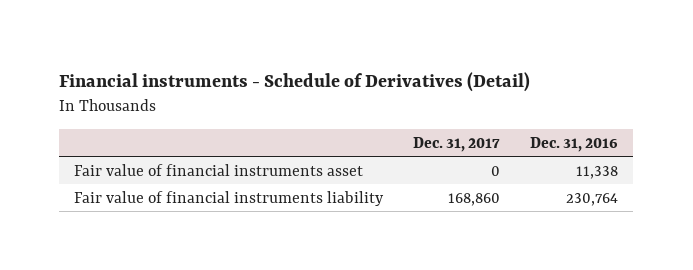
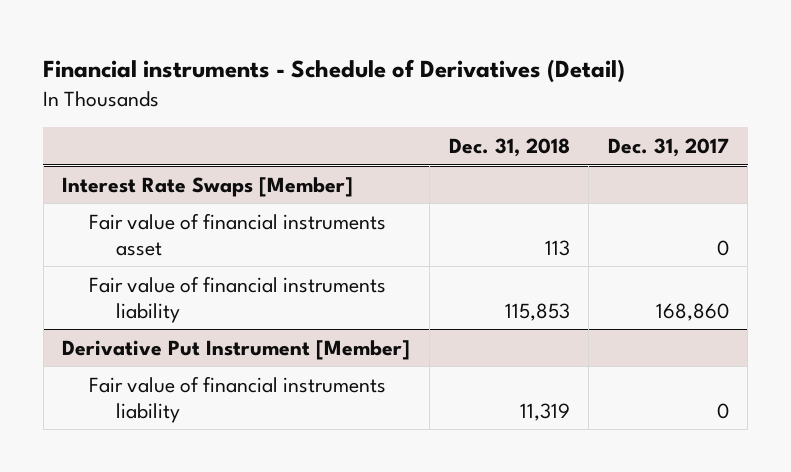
[530,136,619,152] Dec. 31, 2016 -> none
none -> [448,137,570,157] Dec. 31, 2018
none -> [62,176,354,197] Interest Rate Swaps [Member]
none -> [62,339,411,360] Derivative Put Instrument [Member]
none -> [88,375,386,423] Fair value of financial instruments liability

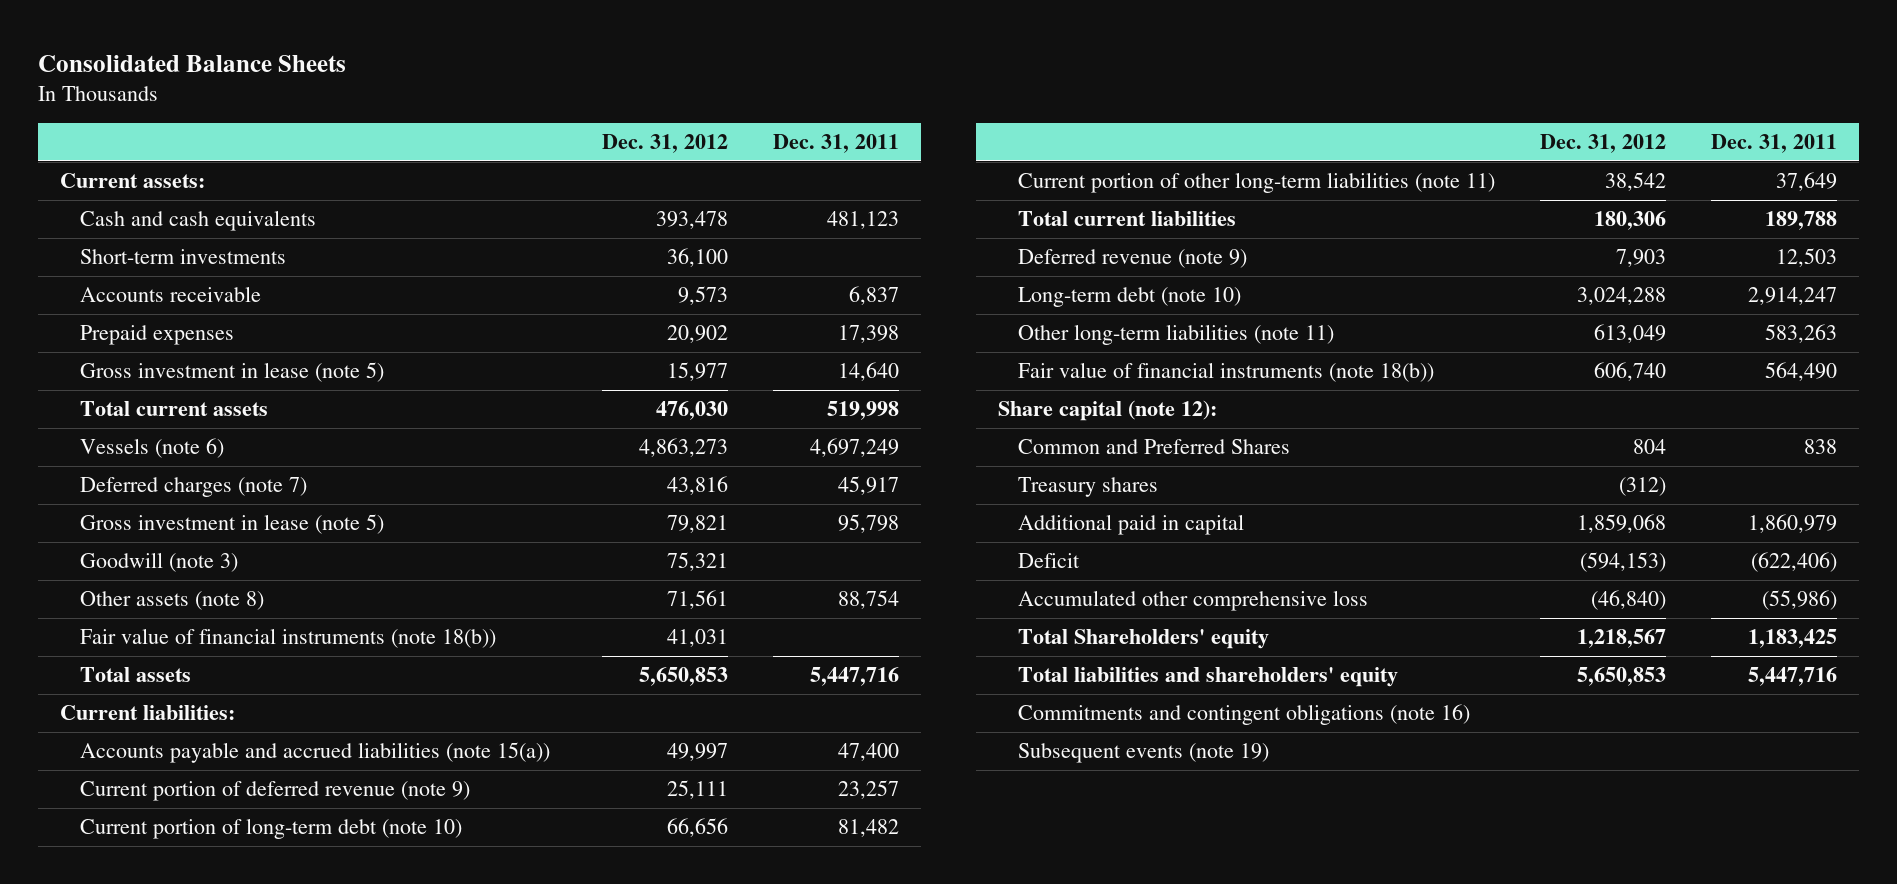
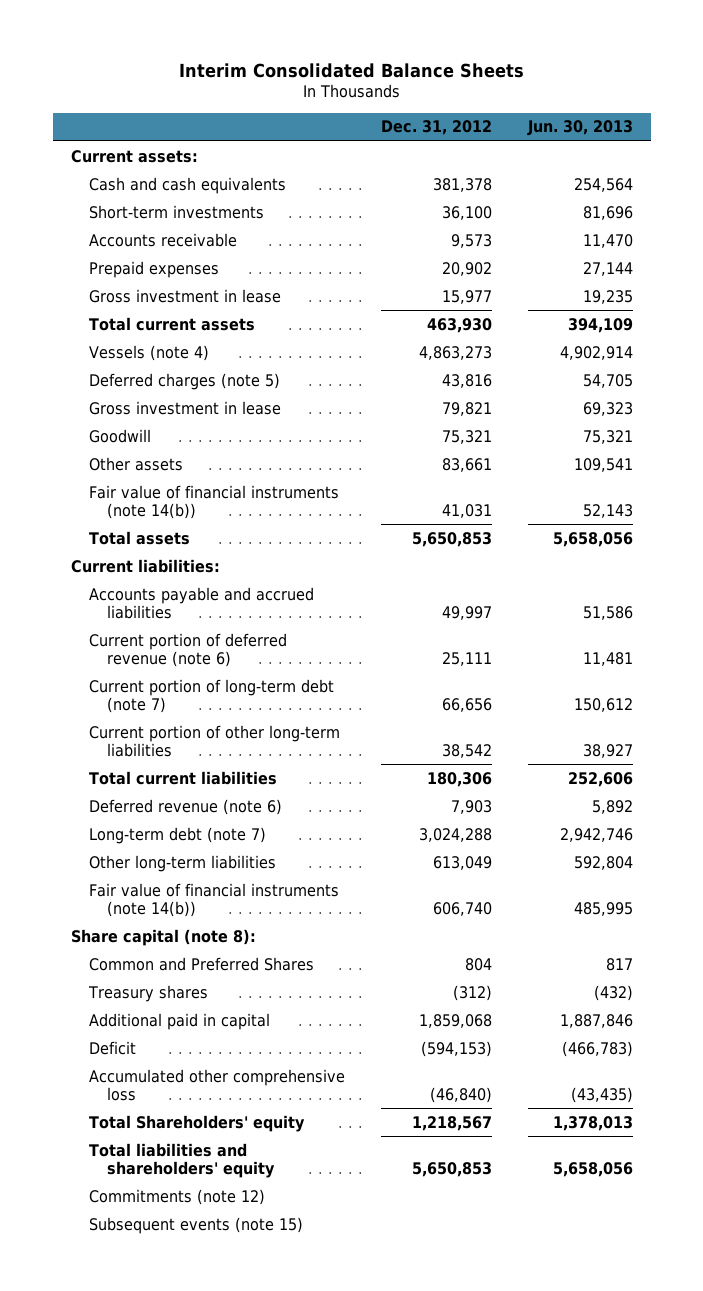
[37,54,346,72] Consolidated Balance Sheets -> [178,62,524,78] Interim Consolidated Balance Sheets
[772,134,899,154] Dec. 31, 2011 -> none
none -> [526,120,633,137] Jun. 30, 2013
[655,211,728,230] 393,478 -> [432,177,492,192] 381,378
[80,362,385,383] Gross investment in lease (note 5) -> [89,288,282,303] Gross investment in lease
[655,401,728,421] 476,030 -> [426,317,492,333] 463,930
[80,438,225,459] Vessels (note 6) -> [89,344,210,361] Vessels (note 4)
[80,477,308,498] Deferred charges (note 7) -> [89,372,281,390] Deferred charges (note 5)
[80,514,385,535] Gross investment in lease (note 5) -> [89,400,282,415] Gross investment in lease
[80,552,239,573] Goodwill (note 3) -> [89,428,152,443] Goodwill
[80,591,265,611] Other assets (note 8) -> [89,456,184,471] Other assets
[666,590,728,610] 71,561 -> [441,457,492,472] 83,661
[80,628,497,649] Fair value of financial instruments (note 18(b)) -> [89,484,340,519] Fair value of financial instruments (note 14(b))
[80,742,551,764] Accounts payable and accrued liabilities (note 15(a)) -> [89,586,315,619] Accounts payable and accrued liabilities
[80,781,471,802] Current portion of deferred revenue (note 9) -> [89,632,288,667] Current portion of deferred revenue (note 6)
[80,818,463,840] Current portion of long-term debt (note 10) -> [89,678,335,713] Current portion of long-term debt (note 7)
[1018,172,1496,194] Current portion of other long-term liabilities (note 11) -> [89,724,341,757] Current portion of other long-term liabilities
[1018,249,1248,269] Deferred revenue (note 9) -> [89,798,283,815] Deferred revenue (note 6)
[1018,287,1242,308] Long-term debt (note 10) -> [89,826,267,844] Long-term debt (note 7)
[1018,324,1335,346] Other long-term liabilities (note 11) -> [89,854,277,872] Other long-term liabilities
[1018,362,1435,383] Fair value of financial instruments (note 18(b)) -> [89,882,340,917] Fair value of financial instruments (note 14(b))
[998,400,1218,422] Share capital (note 12): -> [70,928,256,946] Share capital (note 8):
[1018,704,1471,726] Commitments and contingent obligations (note 16) -> [89,1188,266,1205] Commitments (note 12)
[1018,743,1270,764] Subsequent events (note 19) -> [89,1216,304,1234] Subsequent events (note 15)

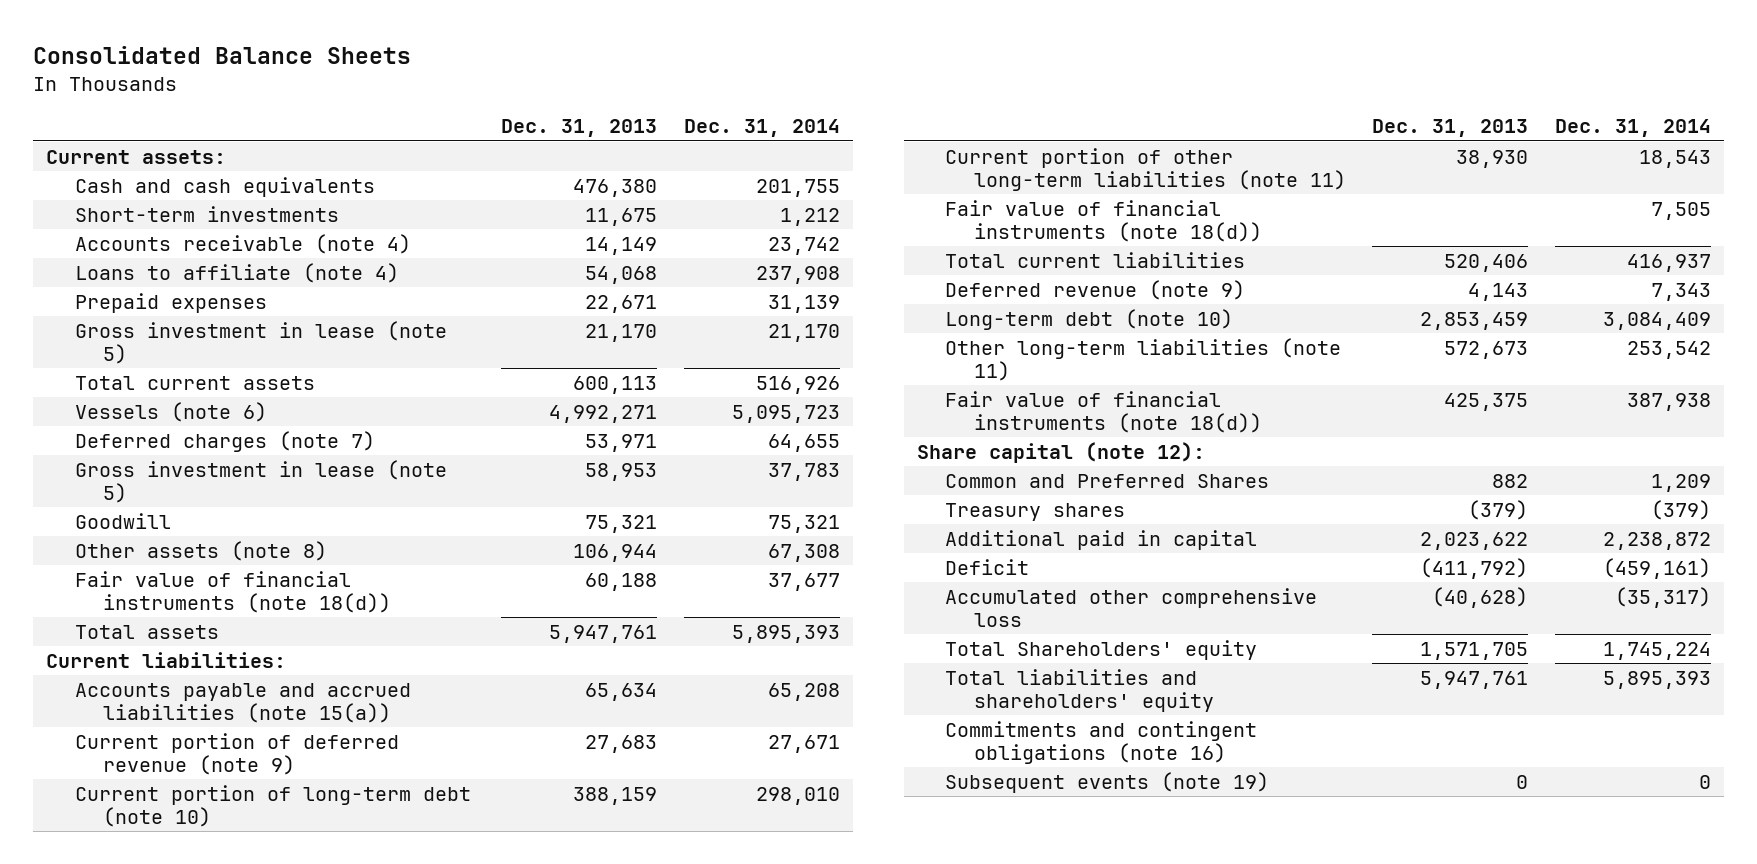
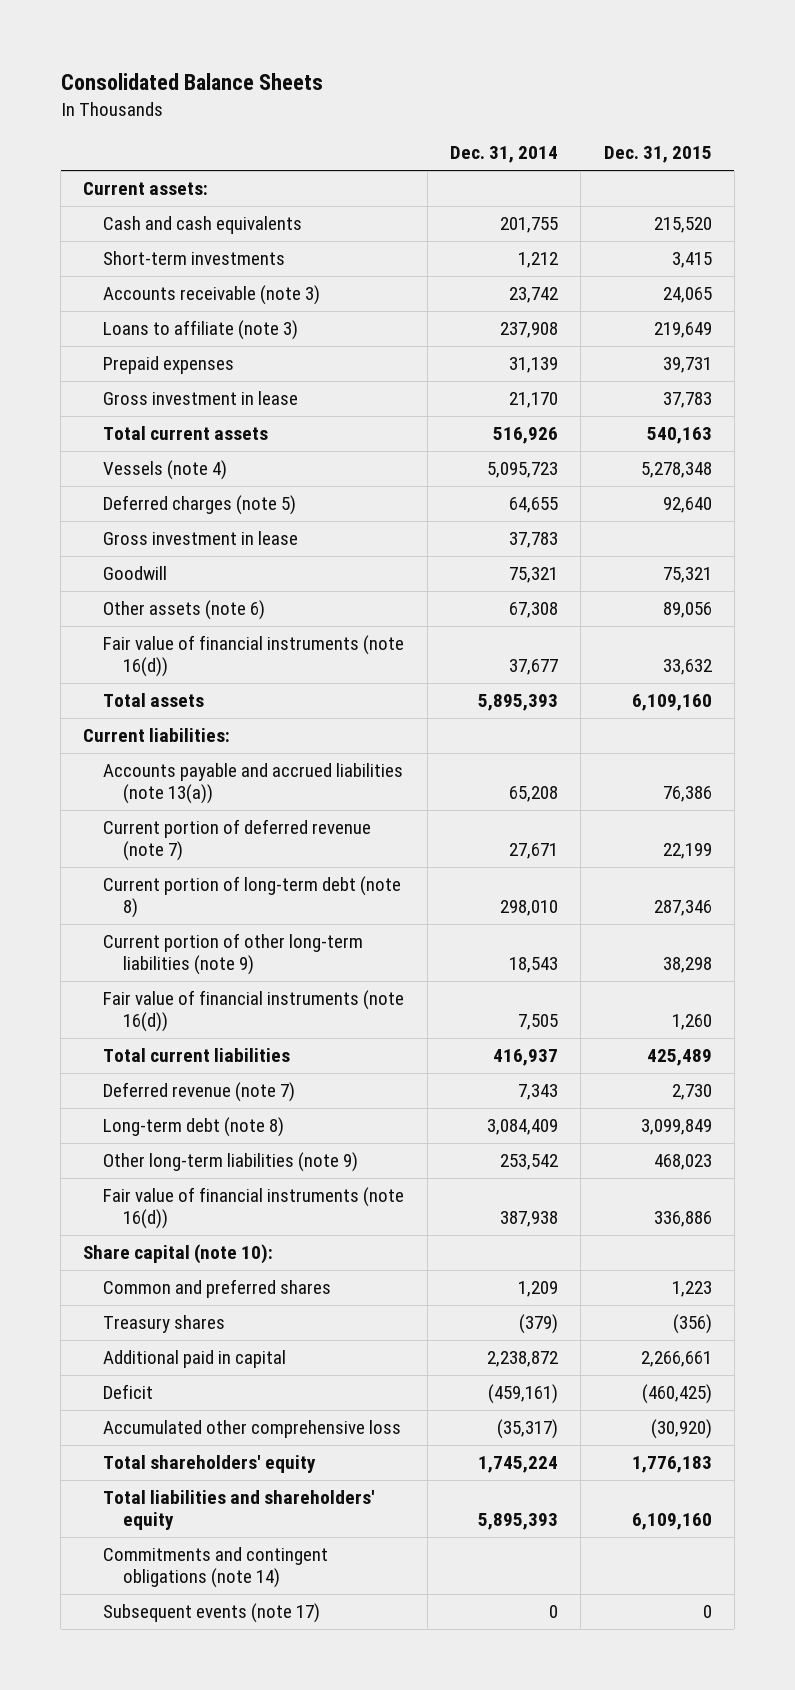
[501,119,658,138] Dec. 31, 2013 -> none
none -> [603,146,712,164] Dec. 31, 2015
[74,233,411,254] Accounts receivable (note 4) -> [103,285,321,306] Accounts receivable (note 3)
[74,262,399,283] Loans to affiliate (note 4) -> [103,320,299,341] Loans to affiliate (note 3)
[74,320,447,365] Gross investment in lease (note 5) -> [103,391,299,406] Gross investment in lease
[74,401,267,422] Vessels (note 6) -> [103,460,228,481] Vessels (note 4)
[74,430,375,452] Deferred charges (note 7) -> [103,495,297,516] Deferred charges (note 5)
[74,459,447,504] Gross investment in lease (note 5) -> [103,531,299,546] Gross investment in lease
[74,540,327,561] Other assets (note 8) -> [103,600,266,621] Other assets (note 6)
[74,570,391,614] Fair value of financial instruments (note 18(d)) -> [103,635,405,678] Fair value of financial instruments (note 16(d))
[74,682,411,724] Accounts payable and accrued liabilities (note 15(a)) -> [103,763,404,805] Accounts payable and accrued liabilities (note 13(a))
[74,732,399,776] Current portion of deferred revenue (note 9) -> [103,819,372,862] Current portion of deferred revenue (note 7)
[74,784,471,828] Current portion of long-term debt (note 10) -> [103,876,402,919] Current portion of long-term debt (note 8)
[945,147,1346,192] Current portion of other long-term liabilities (note 11) -> [103,933,364,976] Current portion of other long-term liabilities (note 9)
[945,199,1262,243] Fair value of financial instruments (note 18(d)) -> [103,990,405,1033] Fair value of financial instruments (note 16(d))
[945,279,1246,300] Deferred revenue (note 9) -> [103,1082,296,1103] Deferred revenue (note 7)
[945,308,1234,330] Long-term debt (note 10) -> [103,1117,285,1138] Long-term debt (note 8)
[945,337,1342,382] Other long-term liabilities (note 11) -> [103,1152,359,1173] Other long-term liabilities (note 9)
[945,390,1262,434] Fair value of financial instruments (note 18(d)) -> [103,1187,405,1230] Fair value of financial instruments (note 16(d))
[916,441,1205,463] Share capital (note 12): -> [83,1244,274,1265] Share capital (note 10):
[945,473,1270,488] Common and Preferred Shares -> [103,1279,332,1299] Common and preferred shares
[945,639,1258,660] Total Shareholders' equity -> [103,1455,317,1474] Total shareholders' equity
[945,720,1258,765] Commitments and contingent obligations (note 16) -> [103,1547,329,1589] Commitments and contingent obligations (note 14)
[945,771,1270,793] Subsequent events (note 19) -> [103,1603,321,1624] Subsequent events (note 17)

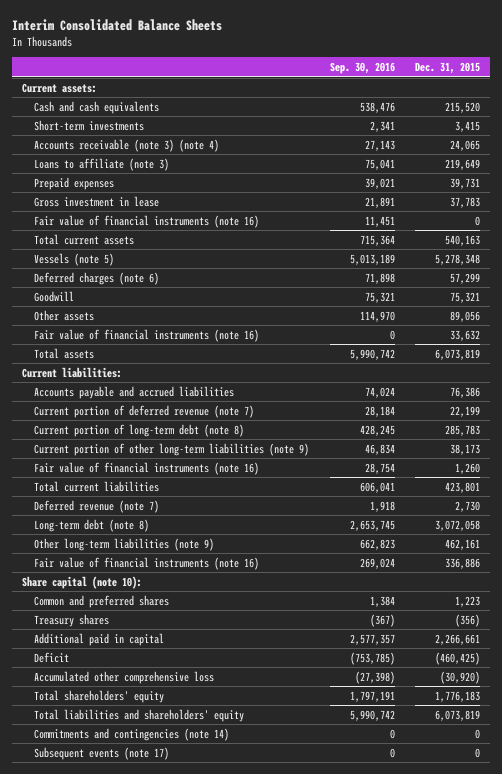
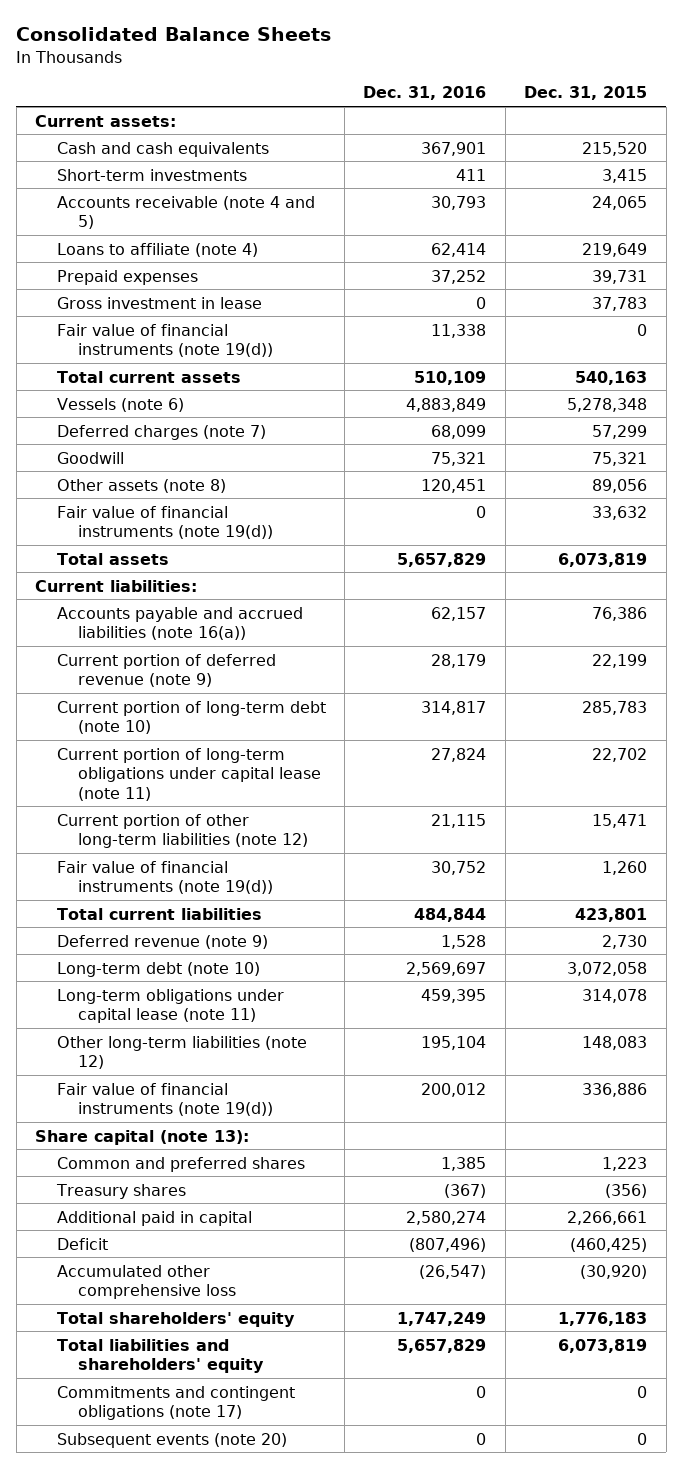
[12,19,223,32] Interim Consolidated Balance Sheets -> [16,27,332,42] Consolidated Balance Sheets
[329,62,395,75] Sep. 30, 2016 -> none
none -> [363,86,487,101] Dec. 31, 2016
[34,138,220,152] Accounts receivable (note 3) (note 4) -> [56,195,315,230] Accounts receivable (note 4 and 5)
[34,157,170,171] Loans to affiliate (note 3) -> [56,242,258,257] Loans to affiliate (note 4)
[34,214,260,228] Fair value of financial instruments (note 16) -> [56,323,274,358] Fair value of financial instruments (note 19(d))
[34,252,115,266] Vessels (note 5) -> [56,397,184,412] Vessels (note 6)
[34,271,160,285] Deferred charges (note 6) -> [56,424,266,440] Deferred charges (note 7)
[34,309,95,321] Other assets -> [56,478,226,493] Other assets (note 8)
[34,328,260,342] Fair value of financial instruments (note 16) -> [56,505,274,540] Fair value of financial instruments (note 19(d))
[34,385,235,399] Accounts payable and accrued liabilities -> [56,606,303,641] Accounts payable and accrued liabilities (note 16(a))
[34,404,255,418] Current portion of deferred revenue (note 7) -> [56,653,276,688] Current portion of deferred revenue (note 9)
[34,423,245,437] Current portion of long-term debt (note 8) -> [56,700,326,735] Current portion of long-term debt (note 10)
none -> [56,747,322,801] Current portion of long-term obligations under capital lease (note 11)
[34,442,310,456] Current portion of other long-term liabilities (note 9) -> [56,813,309,849] Current portion of other long-term liabilities (note 12)
[449,443,480,455] 38,173 -> [592,813,648,828] 15,471
[34,461,260,475] Fair value of financial instruments (note 16) -> [56,860,274,895] Fair value of financial instruments (note 19(d))
[34,499,160,513] Deferred revenue (note 7) -> [56,934,268,949] Deferred revenue (note 9)
[34,518,150,532] Long-term debt (note 8) -> [56,961,260,977] Long-term debt (note 10)
none -> [56,988,284,1024] Long-term obligations under capital lease (note 11)
[34,537,215,551] Other long-term liabilities (note 9) -> [56,1035,307,1070] Other long-term liabilities (note 12)
[444,538,480,550] 462,161 -> [582,1035,648,1050] 148,083
[34,556,260,570] Fair value of financial instruments (note 16) -> [56,1082,274,1117] Fair value of financial instruments (note 19(d))
[22,575,143,589] Share capital (note 10): -> [35,1129,250,1145] Share capital (note 13):
[34,727,230,741] Commitments and contingencies (note 14) -> [56,1385,295,1421] Commitments and contingent obligations (note 17)
[34,746,170,760] Subsequent events (note 17) -> [56,1432,287,1448] Subsequent events (note 20)

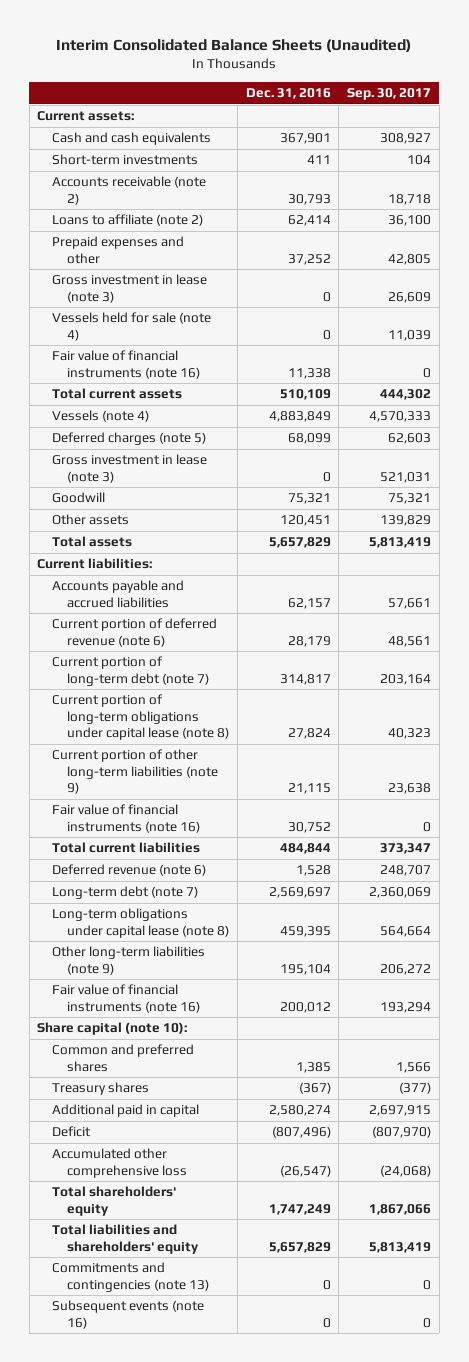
[16,27,332,42] Consolidated Balance Sheets -> [56,39,412,53] Interim Consolidated Balance Sheets (Unaudited)
[524,86,648,101] Dec. 31, 2015 -> none
none -> [347,88,432,101] Sep. 30, 2017
[56,195,315,230] Accounts receivable (note 4 and 5) -> [52,176,207,205] Accounts receivable (note 2)
[56,242,258,257] Loans to affiliate (note 4) -> [52,214,204,227] Loans to affiliate (note 2)
[56,269,198,285] Prepaid expenses -> [52,236,185,264] Prepaid expenses and other
[56,296,262,309] Gross investment in lease -> [52,274,208,303] Gross investment in lease (note 3)
none -> [52,312,212,341] Vessels held for sale (note 4)
[56,323,274,358] Fair value of financial instruments (note 19(d)) -> [52,350,201,379] Fair value of financial instruments (note 16)
[56,397,184,412] Vessels (note 6) -> [52,410,150,423] Vessels (note 4)
[56,424,266,440] Deferred charges (note 7) -> [52,432,207,446] Deferred charges (note 5)
none -> [52,454,208,483] Gross investment in lease (note 3)
[56,505,274,540] Fair value of financial instruments (note 19(d)) -> none
[56,478,226,493] Other assets (note 8) -> [52,514,130,526] Other assets
[56,606,303,641] Accounts payable and accrued liabilities (note 16(a)) -> [52,580,185,608] Accounts payable and accrued liabilities
[56,653,276,688] Current portion of deferred revenue (note 9) -> [52,618,218,647] Current portion of deferred revenue (note 6)
[56,700,326,735] Current portion of long-term debt (note 10) -> [52,656,210,686] Current portion of long-term debt (note 7)
[56,747,322,801] Current portion of long-term obligations under capital lease (note 11) -> [52,694,230,740] Current portion of long-term obligations under capital lease (note 8)
[56,813,309,849] Current portion of other long-term liabilities (note 12) -> [52,749,219,794] Current portion of other long-term liabilities (note 9)
[56,860,274,895] Fair value of financial instruments (note 19(d)) -> [52,804,201,833] Fair value of financial instruments (note 16)
[56,934,268,949] Deferred revenue (note 9) -> [52,864,207,877] Deferred revenue (note 6)
[56,961,260,977] Long-term debt (note 10) -> [52,886,199,900] Long-term debt (note 7)
[56,988,284,1024] Long-term obligations under capital lease (note 11) -> [52,908,230,938] Long-term obligations under capital lease (note 8)
[56,1035,307,1070] Other long-term liabilities (note 12) -> [52,946,206,975] Other long-term liabilities (note 9)
[56,1082,274,1117] Fair value of financial instruments (note 19(d)) -> [52,984,201,1013] Fair value of financial instruments (note 16)
[35,1129,250,1145] Share capital (note 13): -> [37,1022,188,1036] Share capital (note 10):
[56,1385,295,1421] Commitments and contingent obligations (note 17) -> [52,1262,210,1292] Commitments and contingencies (note 13)
[56,1432,287,1448] Subsequent events (note 20) -> [52,1300,205,1329] Subsequent events (note 16)

